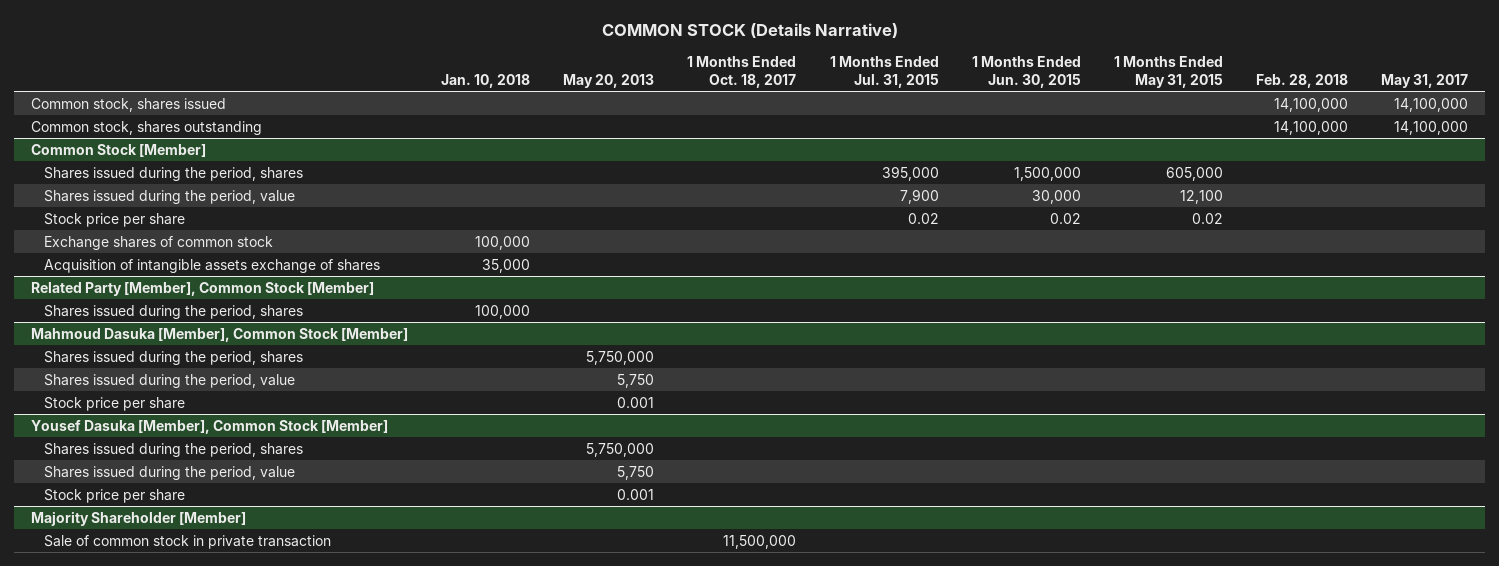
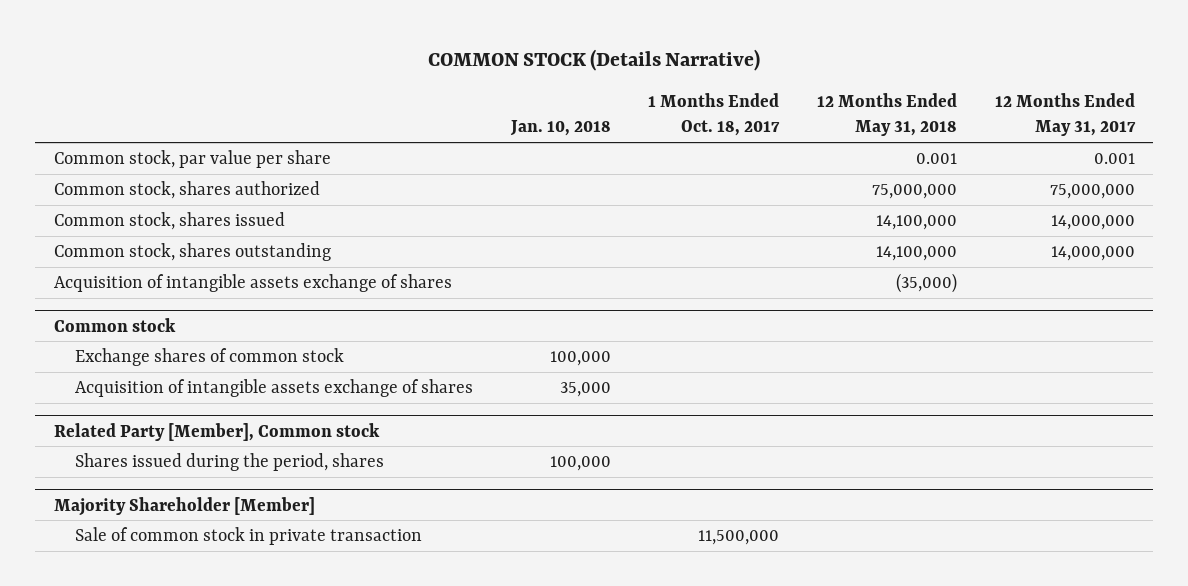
[563,73,655,88] May 20, 2013 -> none
[829,56,939,88] 1 Months Ended Jul. 31, 2015 -> none
[971,56,1081,88] 1 Months Ended Jun. 30, 2015 -> none
[1113,56,1223,88] 1 Months Ended May 31, 2015 -> none
[1255,73,1348,88] Feb. 28, 2018 -> none
[1381,73,1469,88] May 31, 2017 -> none
none -> [817,92,958,137] 12 Months Ended May 31, 2018
none -> [994,92,1136,137] 12 Months Ended May 31, 2017
none -> [53,149,331,168] Common stock, par value per share
none -> [53,180,320,199] Common stock, shares authorized
[43,166,303,181] Shares issued during the period, shares -> none
[43,189,295,204] Shares issued during the period, value -> none
[43,212,185,227] Stock price per share -> none
none -> [53,273,452,292] Acquisition of intangible assets exchange of shares
[30,143,206,157] Common Stock [Member] -> [53,317,176,332] Common stock
[30,281,374,296] Related Party [Member], Common Stock [Member] -> [53,422,380,441] Related Party [Member], Common stock
[30,327,408,342] Mahmoud Dasuka [Member], Common Stock [Member] -> none
[43,350,303,365] Shares issued during the period, shares -> none
[43,373,295,388] Shares issued during the period, value -> none
[43,396,185,411] Stock price per share -> none
[30,419,388,434] Yousef Dasuka [Member], Common Stock [Member] -> none
[43,442,303,457] Shares issued during the period, shares -> none
[43,465,295,480] Shares issued during the period, value -> none
[43,488,185,503] Stock price per share -> none

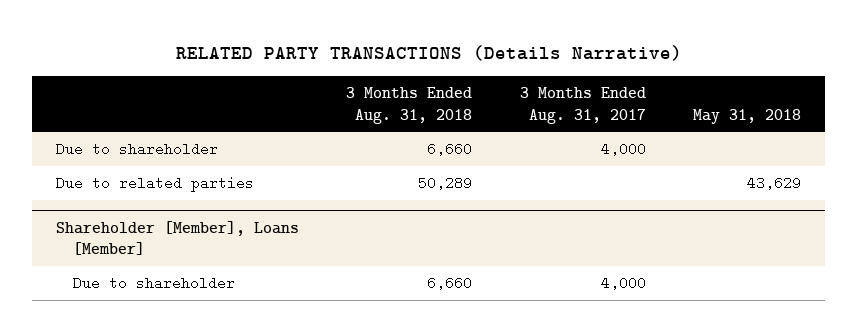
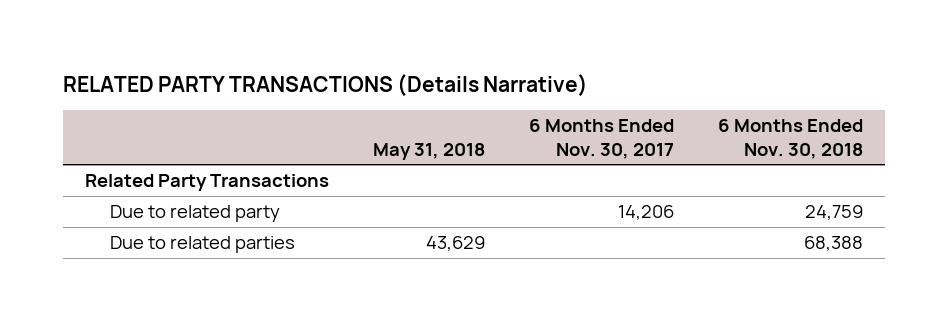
[346,87,473,124] 3 Months Ended Aug. 31, 2018 -> none
[519,87,646,124] 3 Months Ended Aug. 31, 2017 -> none
none -> [529,119,675,159] 6 Months Ended Nov. 30, 2017
none -> [718,119,864,159] 6 Months Ended Nov. 30, 2018
none -> [85,174,330,192] Related Party Transactions
[56,142,219,157] Due to shareholder -> [110,205,281,223] Due to related party
[56,220,300,256] Shareholder [Member], Loans [Member] -> none
[72,276,235,291] Due to shareholder -> none

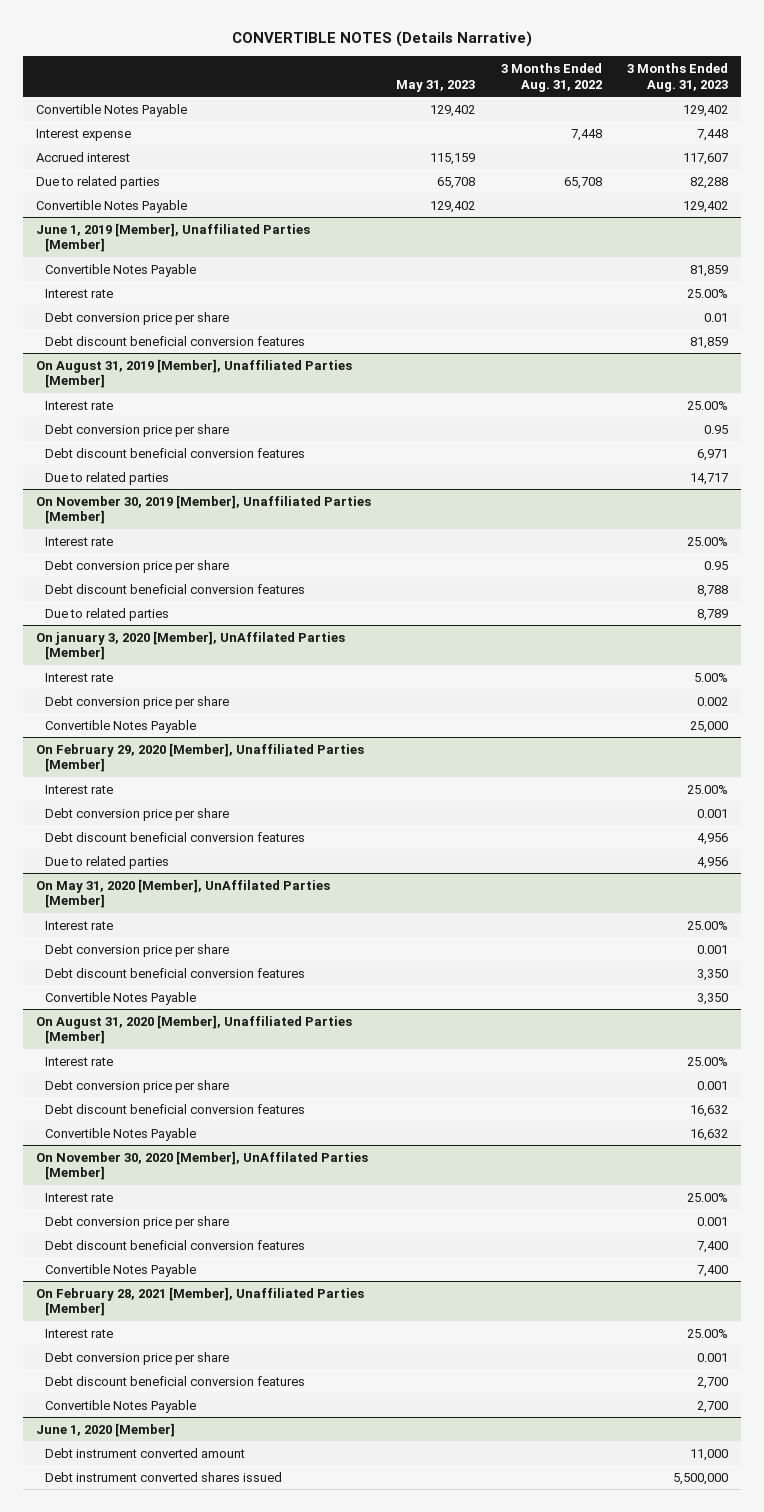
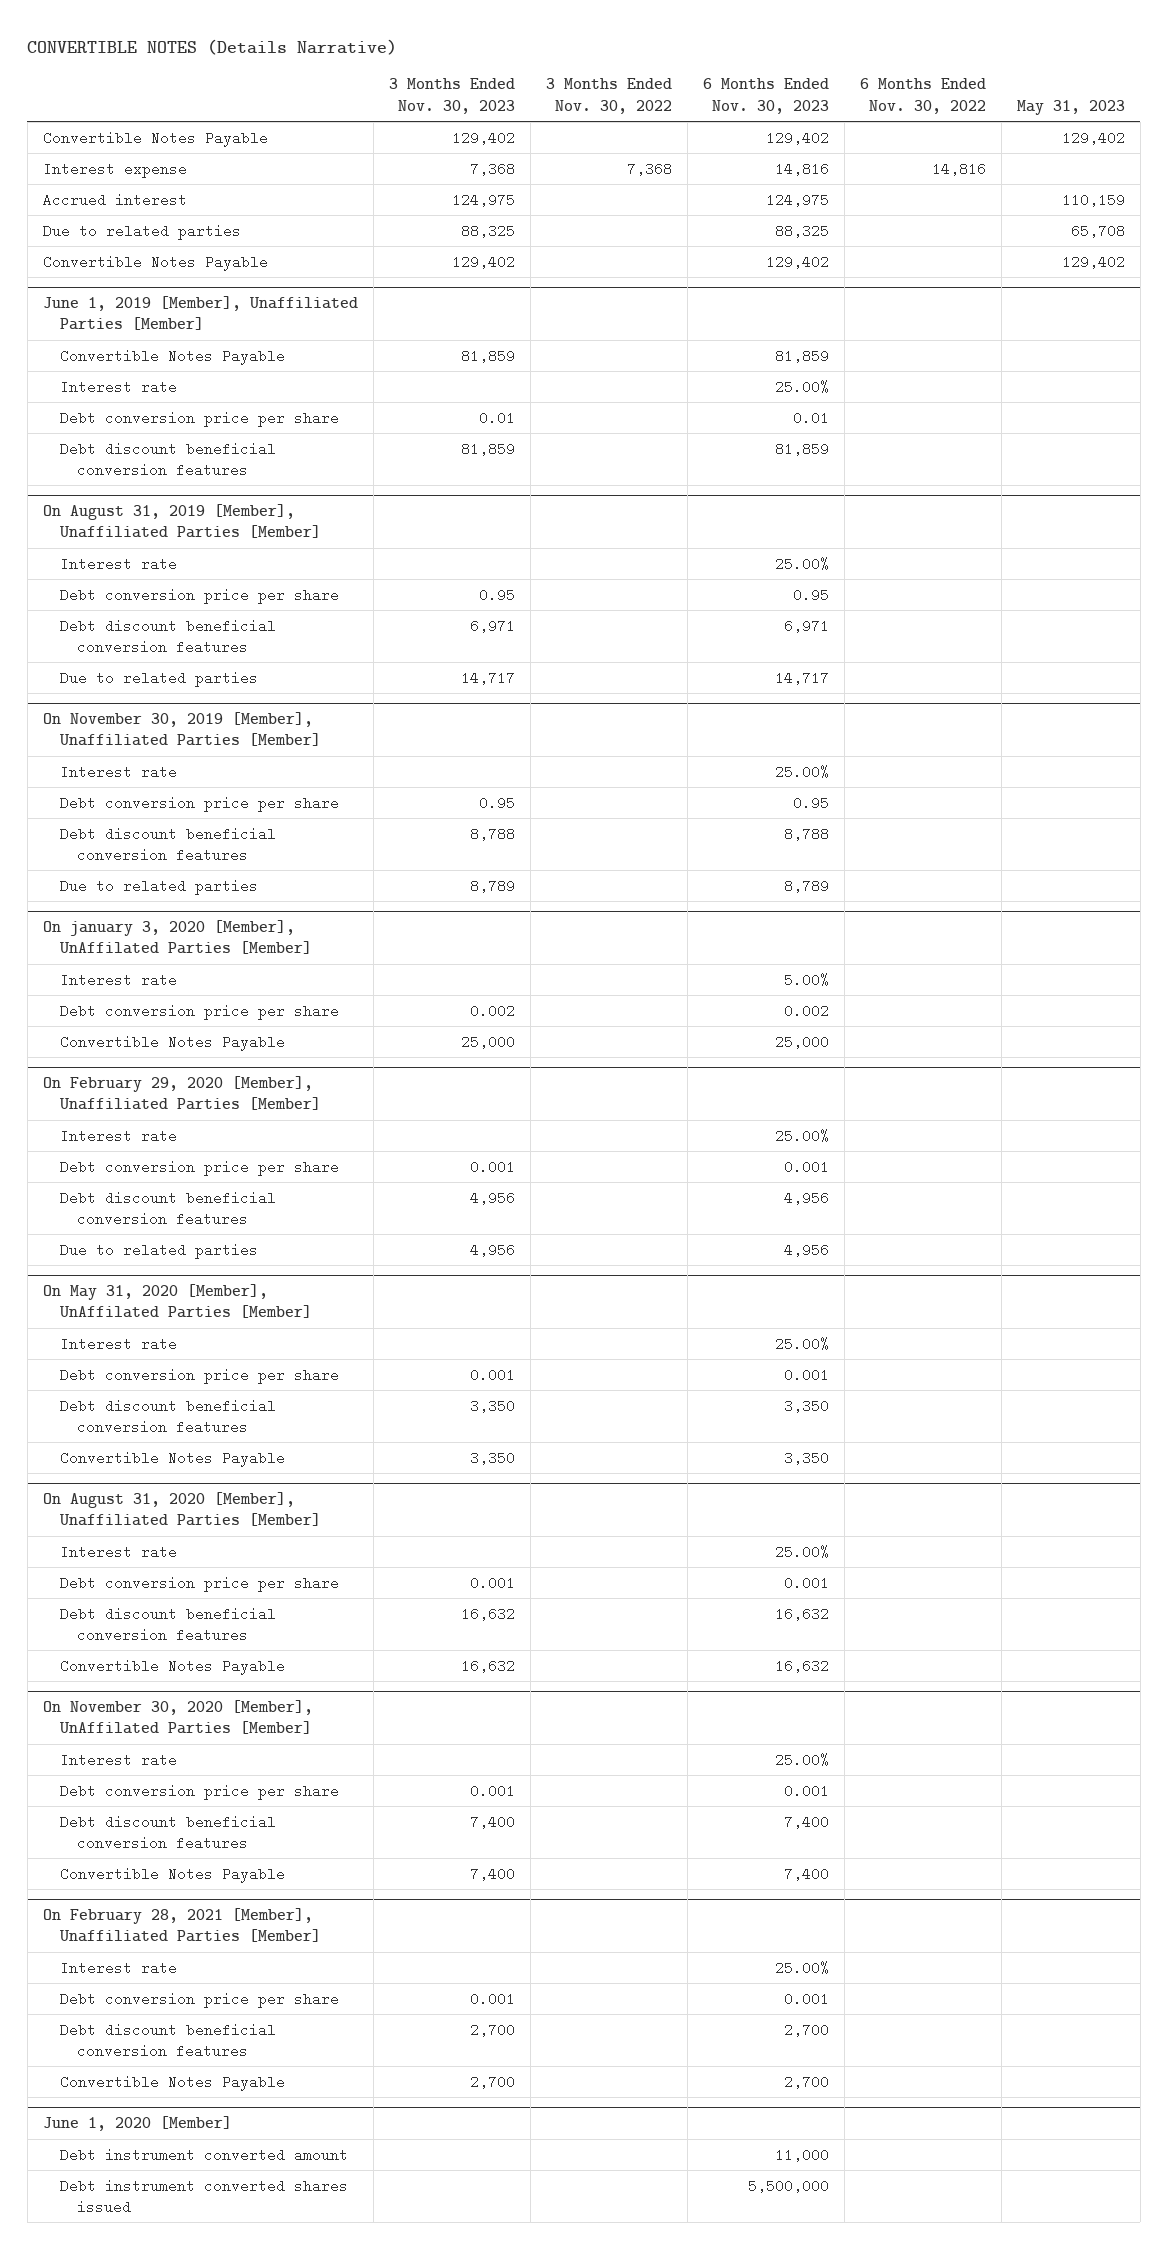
[500,63,602,92] 3 Months Ended Aug. 31, 2022 -> none
[627,63,729,92] 3 Months Ended Aug. 31, 2023 -> none
none -> [388,78,515,114] 3 Months Ended Nov. 30, 2023
none -> [545,78,672,114] 3 Months Ended Nov. 30, 2022
none -> [702,78,829,114] 6 Months Ended Nov. 30, 2023
none -> [859,78,986,114] 6 Months Ended Nov. 30, 2022
[430,152,476,165] 115,159 -> [1061,192,1125,207] 110,159

